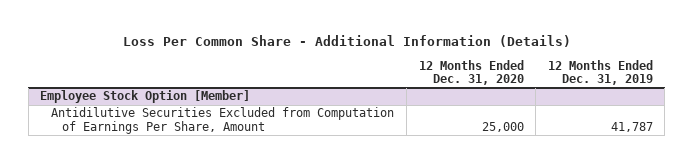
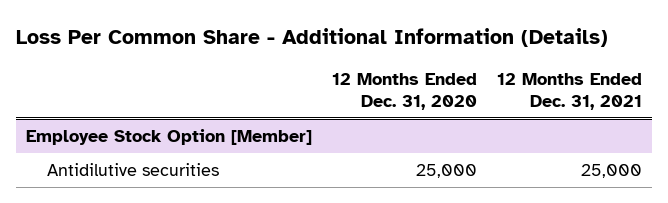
[547,59,653,86] 12 Months Ended Dec. 31, 2019 -> none
none -> [496,73,642,110] 12 Months Ended Dec. 31, 2021
[51,107,395,135] Antidilutive Securities Excluded from Computation of Earnings Per Share, Amount -> [46,163,219,177] Antidilutive securities

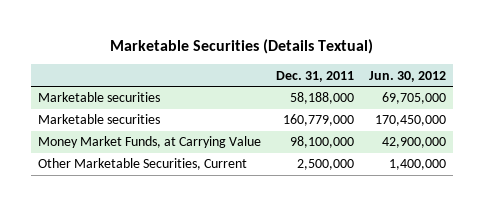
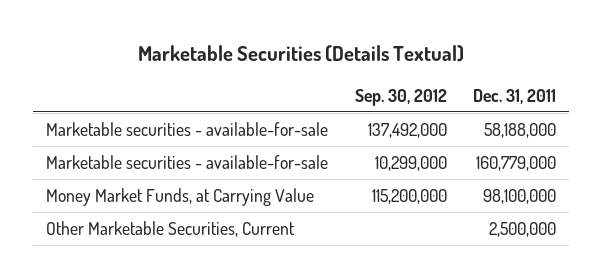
[368,70,446,82] Jun. 30, 2012 -> none
none -> [354,88,447,106] Sep. 30, 2012
[37,92,160,103] Marketable securities -> [46,122,329,137] Marketable securities - available-for-sale
[37,114,160,125] Marketable securities -> [46,155,329,170] Marketable securities - available-for-sale

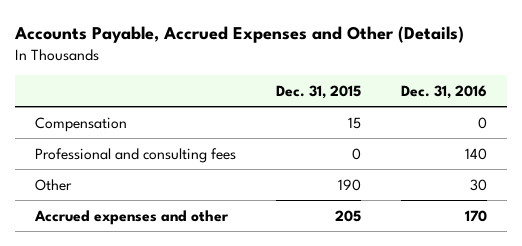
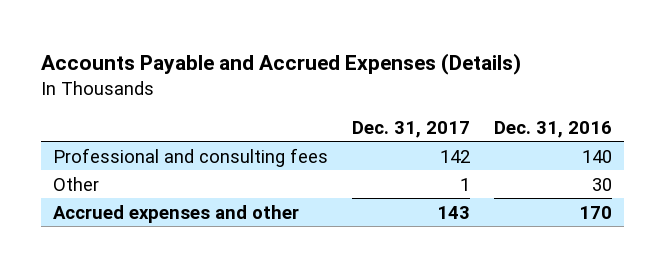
[13,25,464,43] Accounts Payable, Accrued Expenses and Other (Details) -> [41,52,522,75] Accounts Payable and Accrued Expenses (Details)
[275,84,361,99] Dec. 31, 2015 -> none
none -> [352,120,471,138] Dec. 31, 2017
[34,116,127,132] Compensation -> none

